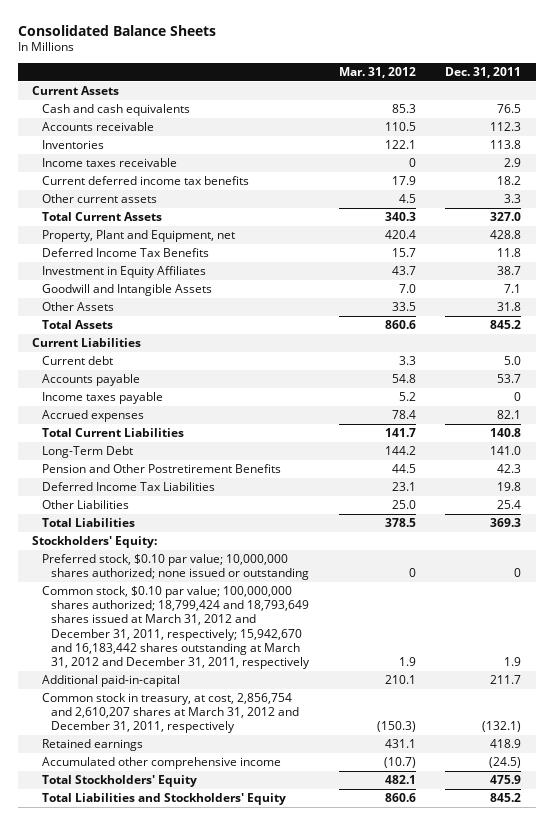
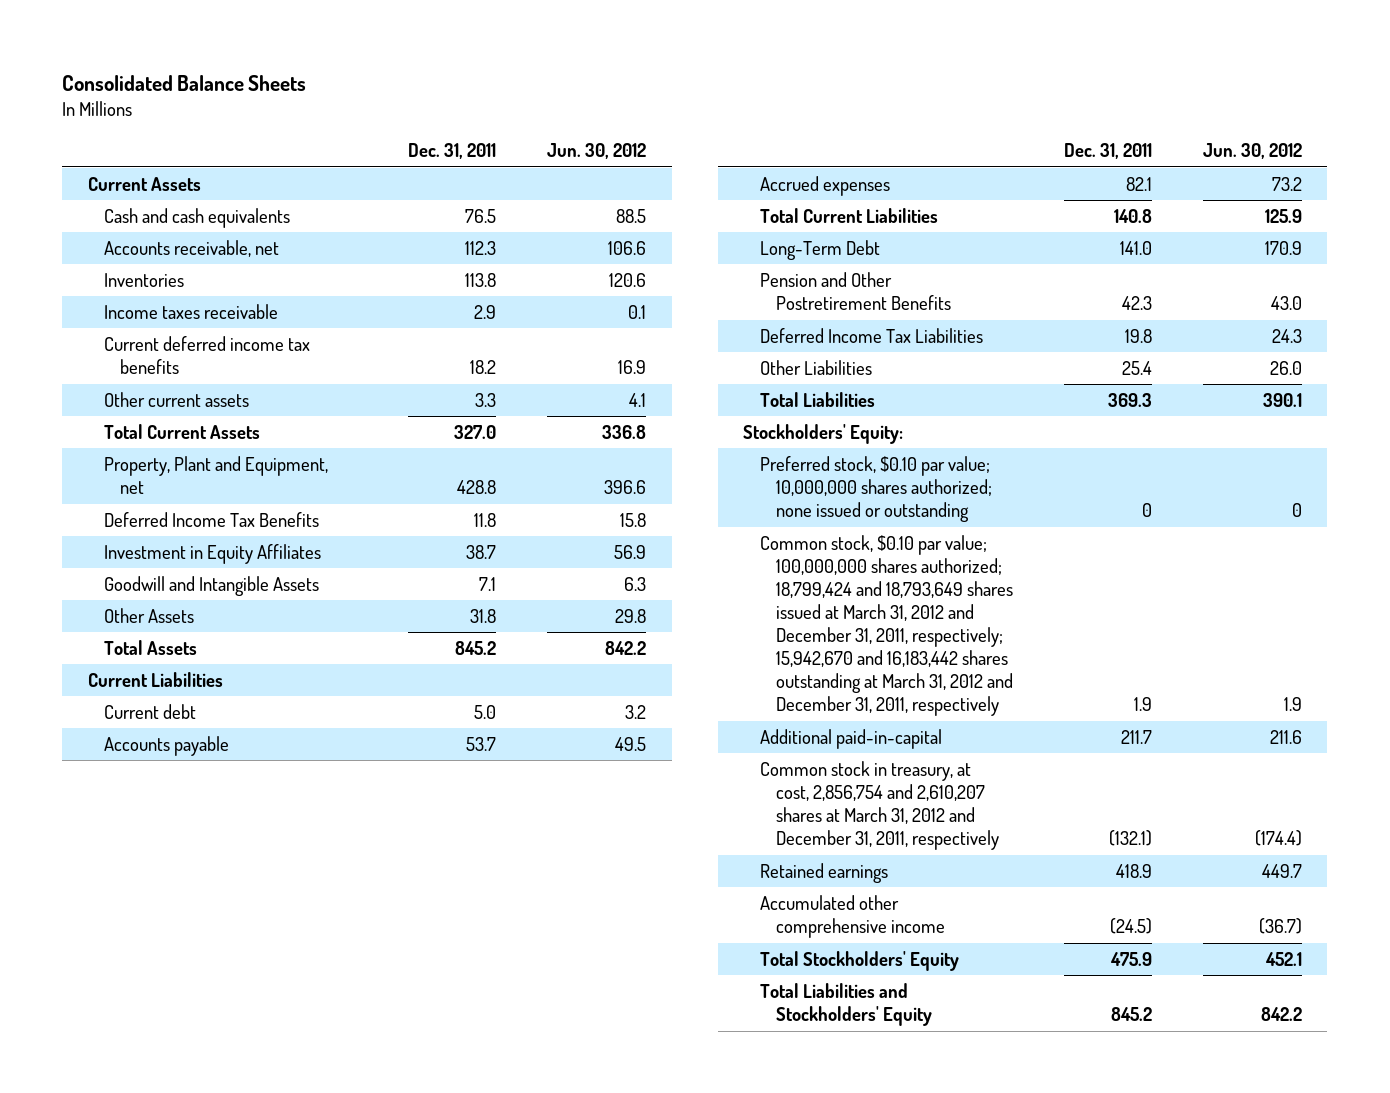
[338,66,416,78] Mar. 31, 2012 -> none
none -> [547,143,647,160] Jun. 30, 2012
[41,121,154,131] Accounts receivable -> [104,239,280,257] Accounts receivable, net
[41,391,163,404] Income taxes payable -> none

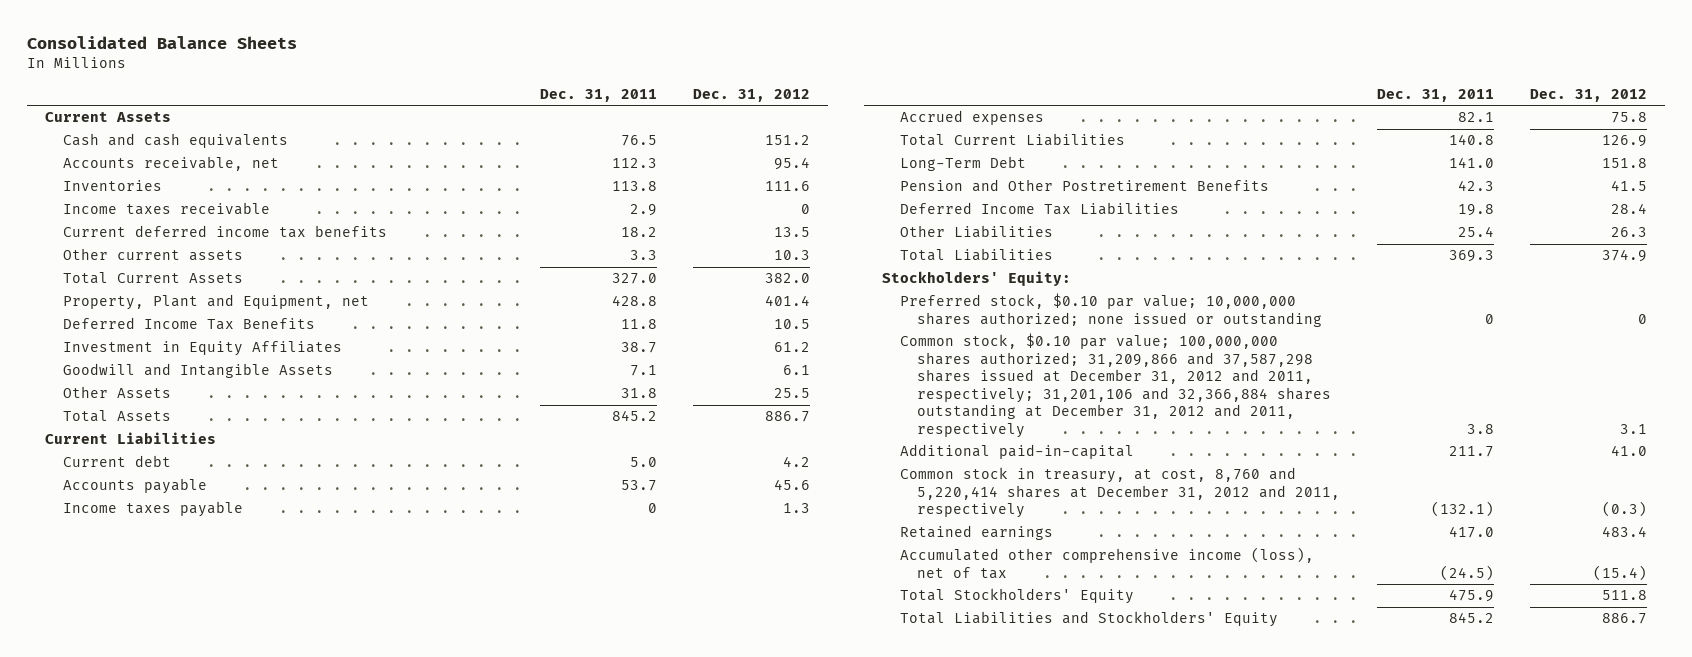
[547,143,647,160] Jun. 30, 2012 -> none
none -> [693,88,811,102] Dec. 31, 2012
none -> [62,501,243,518] Income taxes payable
[759,534,1013,717] Common stock, $0.10 par value; 100,000,000 shares authorized; 18,799,424 and 18,793,649 shares issued at March 31, 2012 and December 31, 2011, respectively; 15,942,670 and 16,183,442 shares outstanding at March 31, 2012 and December 31, 2011, respectively -> [899,333,1332,438] Common stock, $0.10 par value; 100,000,000 shares authorized; 31,209,866 and 37,587,298 shares issued at December 31, 2012 and 2011, respectively; 31,201,106 and 32,366,884 shares outstanding at December 31, 2012 and 2011, respectively
[1133,697,1152,712] 1.9 -> [1466,423,1494,434] 3.8
[759,760,999,851] Common stock in treasury, at cost, 2,856,754 and 2,610,207 shares at March 31, 2012 and December 31, 2011, respectively -> [899,467,1341,519] Common stock in treasury, at cost, 8,760 and 5,220,414 shares at December 31, 2012 and 2011, respectively
[1115,863,1152,878] 418.9 -> [1448,526,1494,539] 417.0
[759,894,945,939] Accumulated other comprehensive income -> [899,547,1314,579] Accumulated other comprehensive income (loss), net of tax

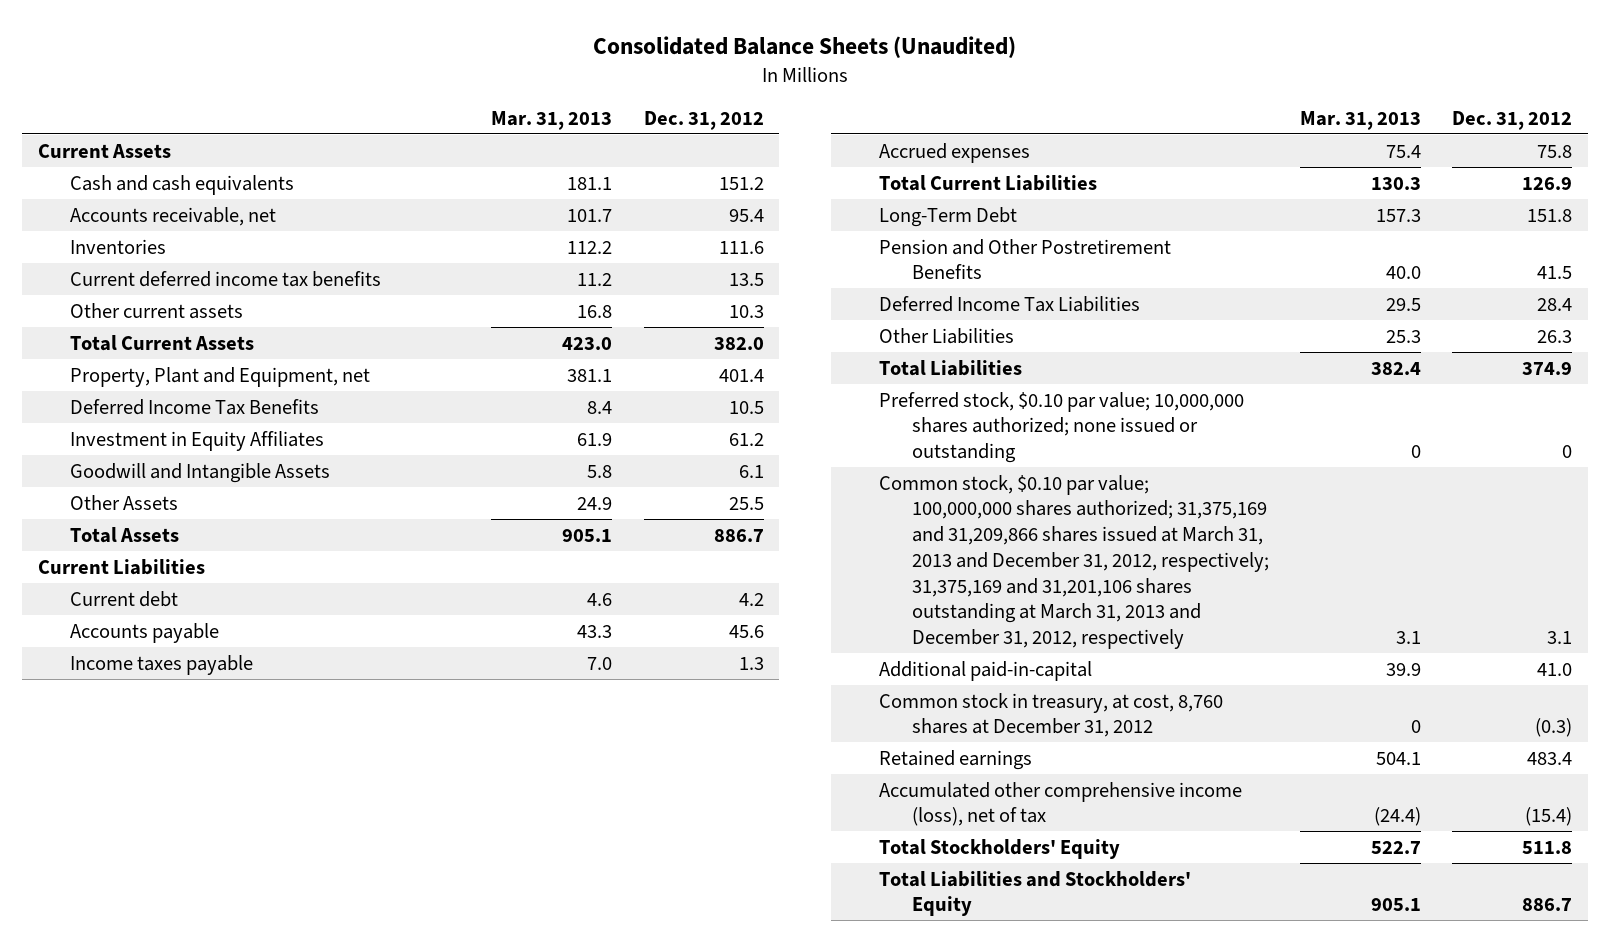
[27,36,298,50] Consolidated Balance Sheets -> [592,35,1016,58] Consolidated Balance Sheets (Unaudited)
[539,88,657,102] Dec. 31, 2011 -> none
none -> [491,110,613,130] Mar. 31, 2013
[62,202,270,216] Income taxes receivable -> none
[882,271,1072,287] Stockholders' Equity: -> none
[899,333,1332,438] Common stock, $0.10 par value; 100,000,000 shares authorized; 31,209,866 and 37,587,298 shares issued at December 31, 2012 and 2011, respectively; 31,201,106 and 32,366,884 shares outstanding at December 31, 2012 and 2011, respectively -> [878,474,1269,649] Common stock, $0.10 par value; 100,000,000 shares authorized; 31,375,169 and 31,209,866 shares issued at March 31, 2013 and December 31, 2012, respectively; 31,375,169 and 31,201,106 shares outstanding at March 31, 2013 and December 31, 2012, respectively
[899,467,1341,519] Common stock in treasury, at cost, 8,760 and 5,220,414 shares at December 31, 2012 and 2011, respectively -> [878,692,1223,738] Common stock in treasury, at cost, 8,760 shares at December 31, 2012

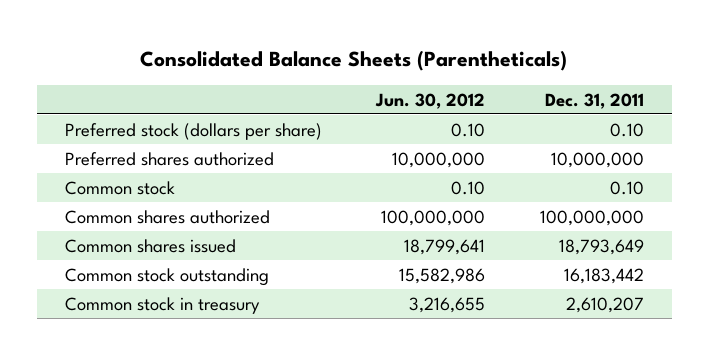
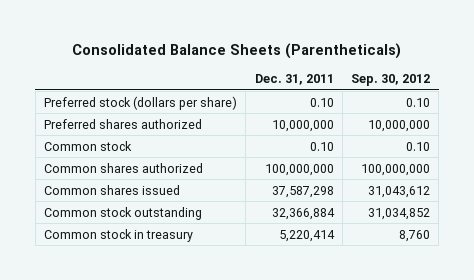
[375,92,486,109] Jun. 30, 2012 -> none
none -> [351,73,431,86] Sep. 30, 2012
[559,238,645,255] 18,793,649 -> [271,185,334,198] 37,587,298
[564,267,645,284] 16,183,442 -> [271,207,335,220] 32,366,884
[566,296,645,313] 2,610,207 -> [278,229,335,242] 5,220,414

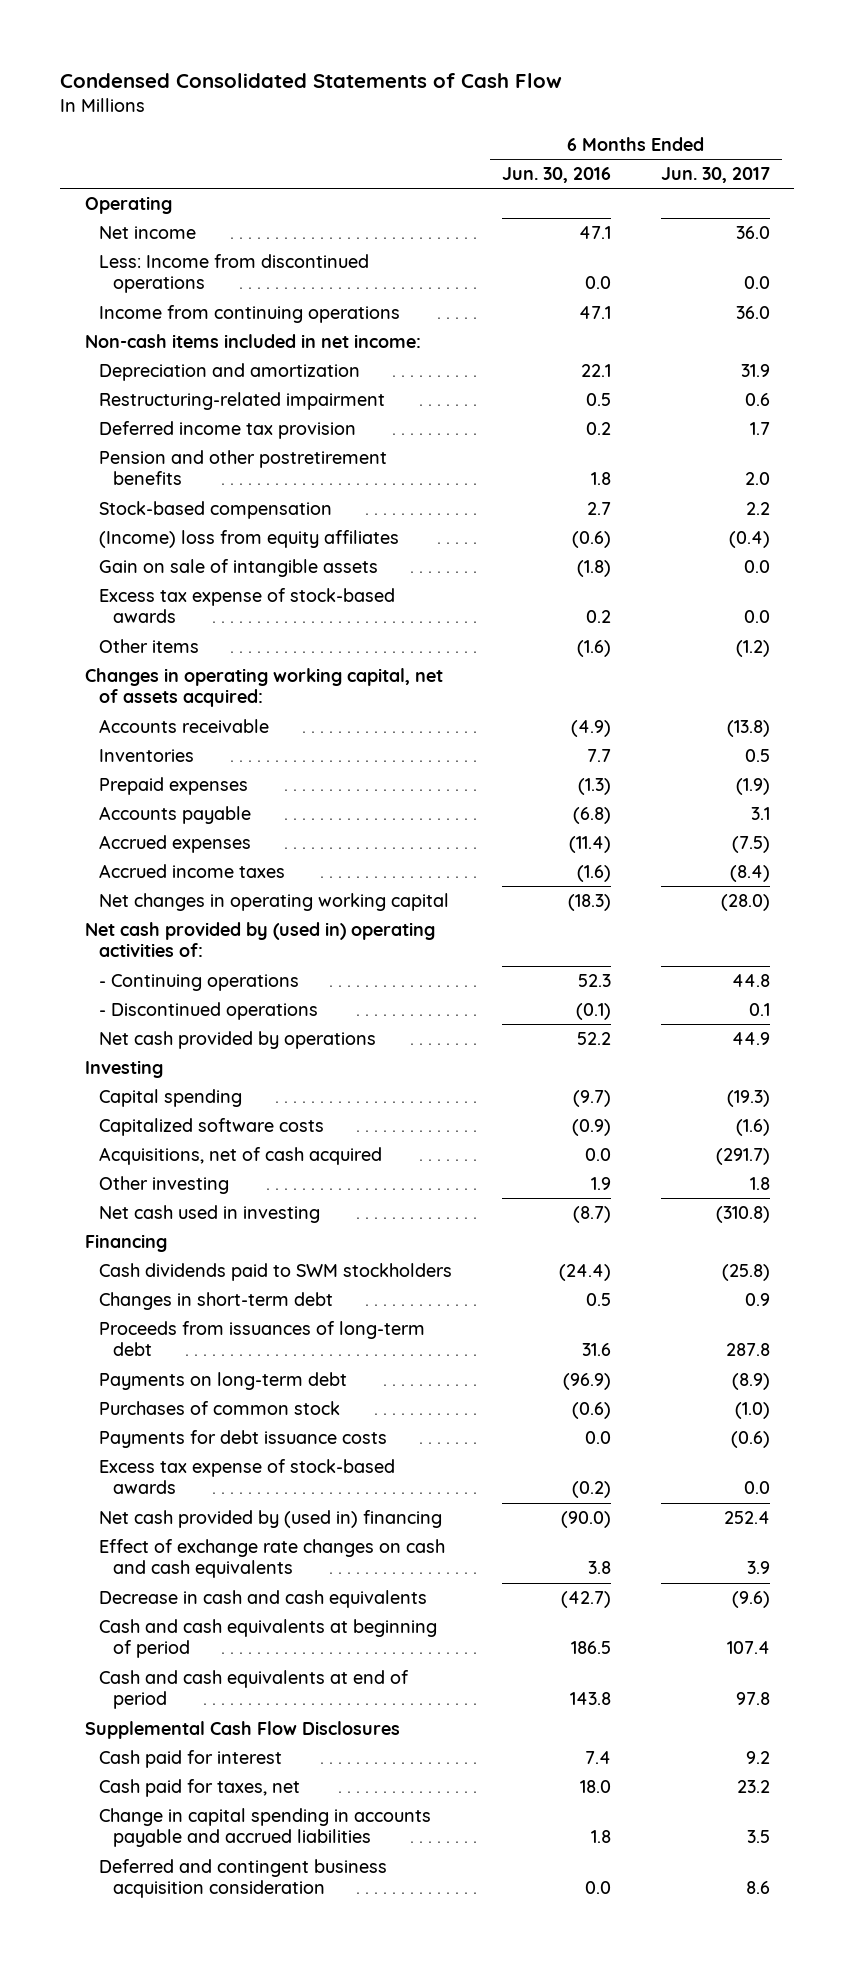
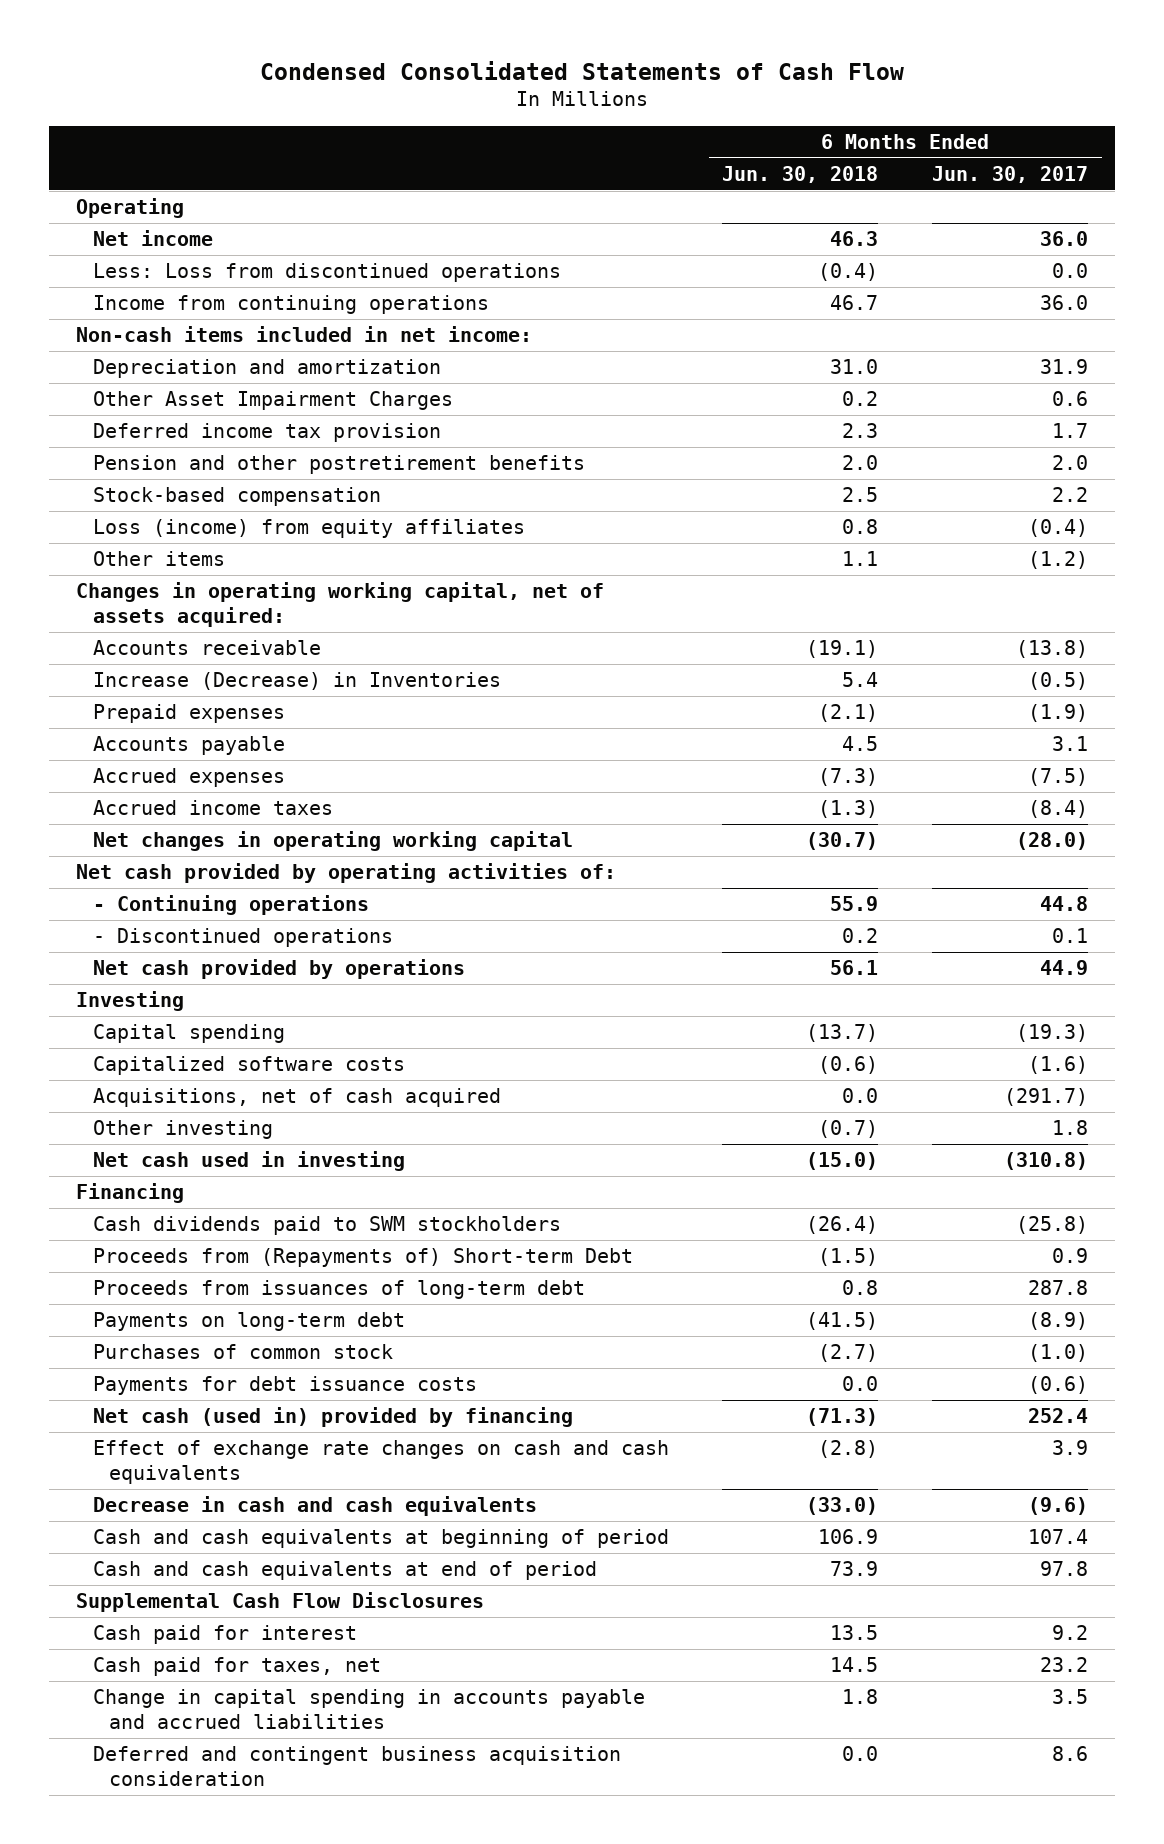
[501,167,611,184] Jun. 30, 2016 -> none
none -> [722,166,879,184] Jun. 30, 2018
[99,253,370,294] Less: Income from discontinued operations -> [92,263,561,283] Less: Loss from discontinued operations
[99,391,386,410] Restructuring-related impairment -> none
none -> [92,391,453,411] Other Asset Impairment Charges
[99,558,379,577] Gain on sale of intangible assets -> none
[99,587,396,624] Excess tax expense of stock-based awards -> none
[99,529,400,548] (Income) loss from equity affiliates -> [92,519,525,539] Loss (income) from equity affiliates
[99,748,195,762] Inventories -> none
none -> [92,672,501,691] Increase (Decrease) in Inventories
[85,921,436,958] Net cash provided by (used in) operating activities of: -> [75,863,616,884] Net cash provided by operating activities of:
[99,1291,334,1310] Changes in short-term debt -> [92,1248,633,1268] Proceeds from (Repayments of) Short-term Debt
[99,1458,396,1495] Excess tax expense of stock-based awards -> none
[99,1509,443,1528] Net cash provided by (used in) financing -> [92,1407,573,1428] Net cash (used in) provided by financing

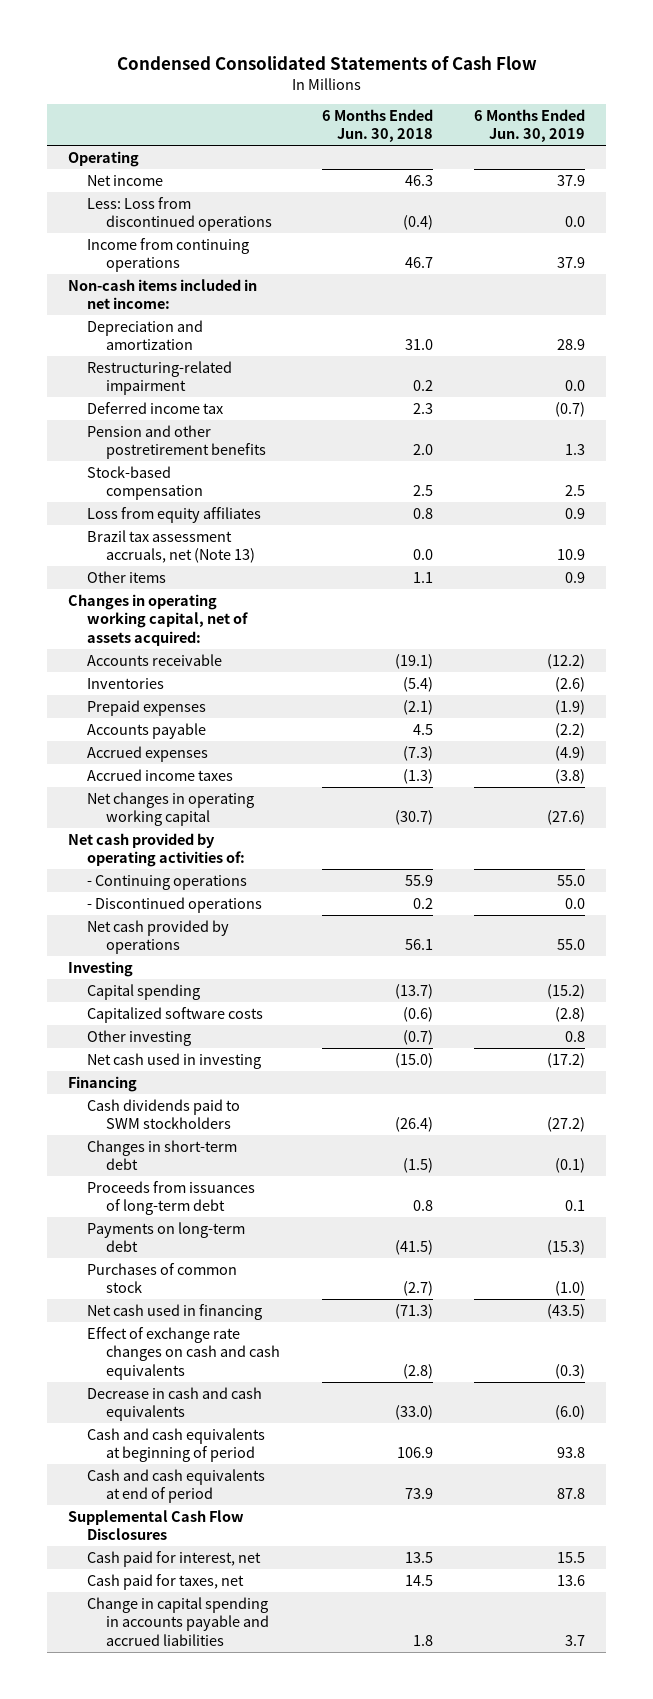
[932,166,1089,184] Jun. 30, 2017 -> none
none -> [474,108,586,143] 6 Months Ended Jun. 30, 2019
[92,391,453,411] Other Asset Impairment Charges -> [86,360,232,396] Restructuring-related impairment
[92,423,441,443] Deferred income tax provision -> [86,401,223,414] Deferred income tax
[92,519,525,539] Loss (income) from equity affiliates -> [86,506,261,523] Loss from equity affiliates
none -> [86,529,255,564] Brazil tax assessment accruals, net (Note 13)
[92,672,501,691] Increase (Decrease) in Inventories -> [86,677,164,689] Inventories
[842,672,879,688] 5.4 -> [402,676,433,692] (5.4)
[92,1088,501,1108] Acquisitions, net of cash acquired -> none
[92,1248,633,1268] Proceeds from (Repayments of) Short-term Debt -> [86,1139,237,1171] Changes in short-term debt
[92,1376,477,1396] Payments for debt issuance costs -> none
[92,1407,573,1428] Net cash (used in) provided by financing -> [86,1303,262,1320] Net cash used in financing
[92,1625,357,1645] Cash paid for interest -> [86,1550,261,1567] Cash paid for interest, net
[92,1746,621,1786] Deferred and contingent business acquisition consideration -> none

